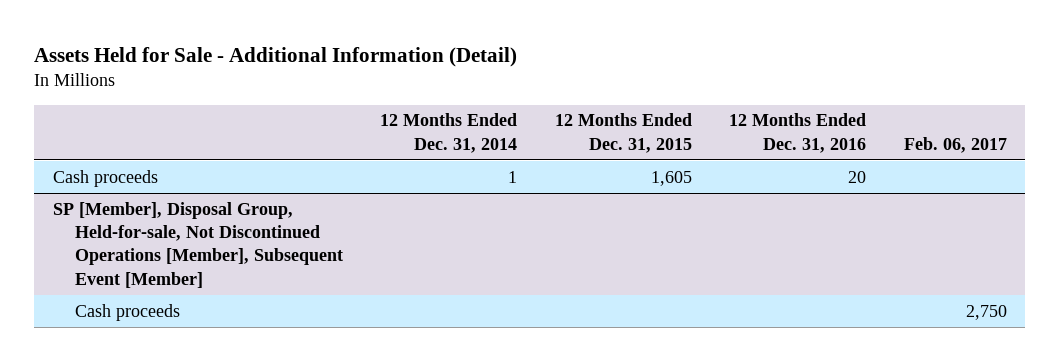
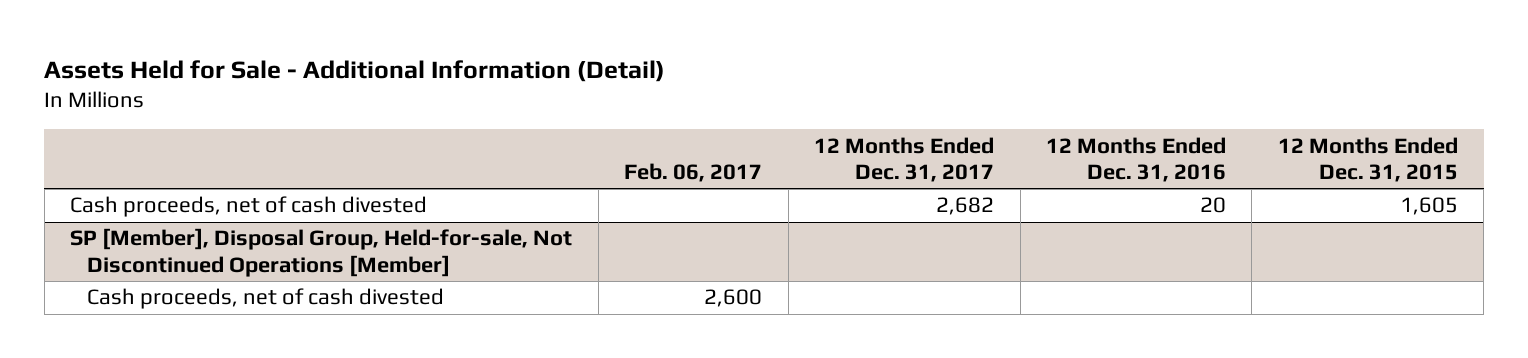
[380,113,518,153] 12 Months Ended Dec. 31, 2014 -> none
none -> [814,136,995,182] 12 Months Ended Dec. 31, 2017
[52,169,158,187] Cash proceeds -> [70,196,428,218] Cash proceeds, net of cash divested
[52,201,343,288] SP [Member], Disposal Group, Held-for-sale, Not Discontinued Operations [Member], Subsequent Event [Member] -> [70,228,573,277] SP [Member], Disposal Group, Held-for-sale, Not Discontinued Operations [Member]
[74,303,180,321] Cash proceeds -> [86,288,444,310] Cash proceeds, net of cash divested
[965,304,1007,320] 2,750 -> [704,289,763,308] 2,600

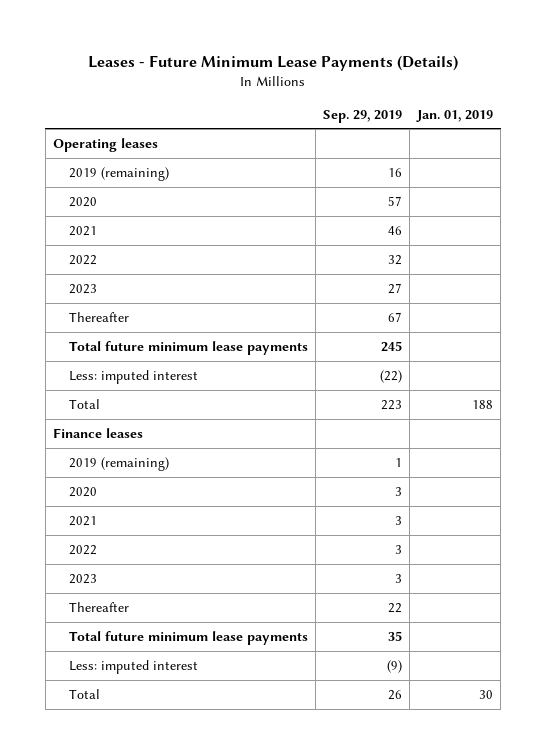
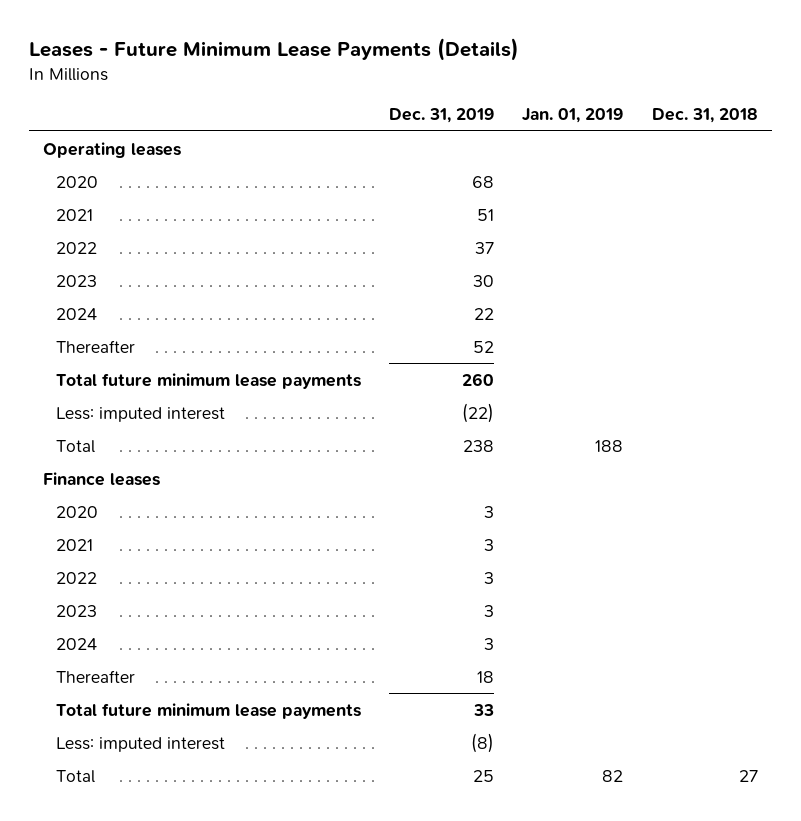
[323,109,403,123] Sep. 29, 2019 -> none
none -> [389,108,495,124] Dec. 31, 2019
none -> [651,108,758,124] Dec. 31, 2018
[69,166,170,181] 2019 (remaining) -> none
none -> [55,307,97,320] 2024
[69,456,170,471] 2019 (remaining) -> none
none -> [55,637,97,650] 2024
[479,689,494,699] 30 -> [602,769,624,782] 82

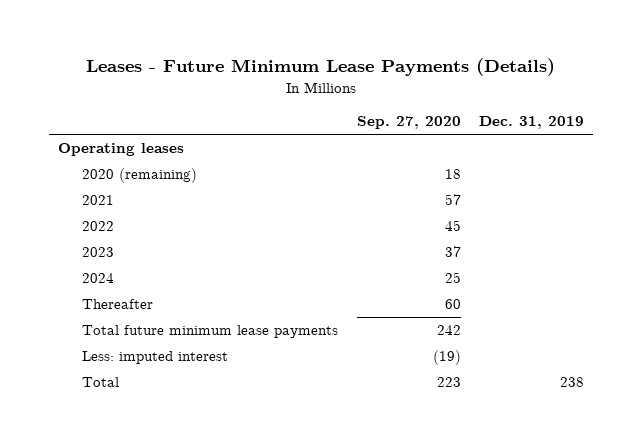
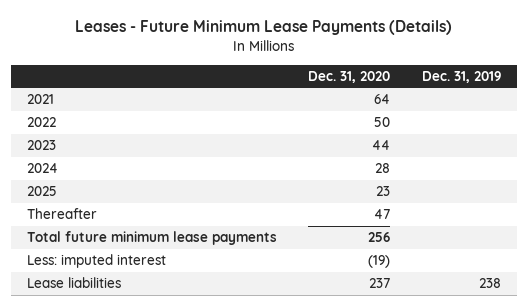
[356,116,461,130] Sep. 27, 2020 -> none
none -> [308,70,391,83] Dec. 31, 2020
[58,143,185,157] Operating leases -> none
[82,168,198,184] 2020 (remaining) -> none
none -> [26,186,57,197] 2025
[82,377,120,388] Total -> [26,277,121,289] Lease liabilities

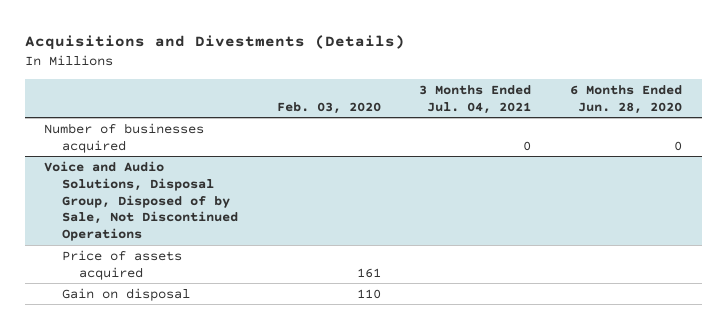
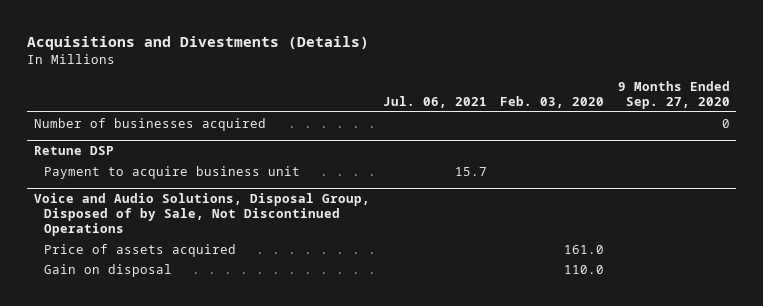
[419,84,532,114] 3 Months Ended Jul. 04, 2021 -> none
[570,84,683,114] 6 Months Ended Jun. 28, 2020 -> none
none -> [383,96,488,109] Jul. 06, 2021
none -> [617,81,730,110] 9 Months Ended Sep. 27, 2020
none -> [33,146,114,156] Retune DSP
none -> [44,165,301,179] Payment to acquire business unit
[356,267,381,278] 161 -> [564,244,605,254] 161.0
[356,288,381,299] 110 -> [564,264,605,274] 110.0

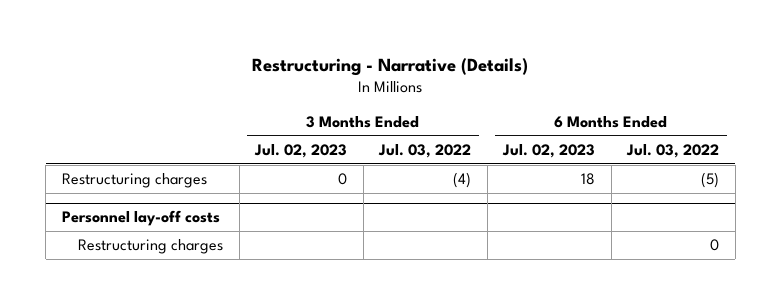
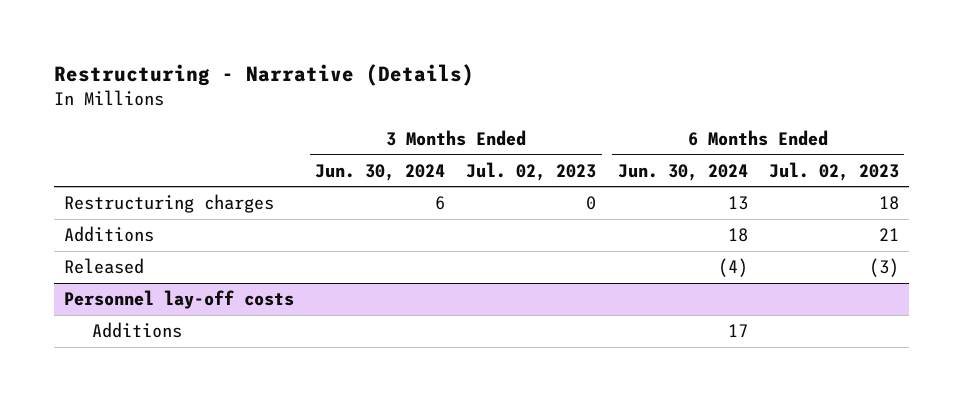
[378,144,472,159] Jul. 03, 2022 -> none
[626,144,720,159] Jul. 03, 2022 -> none
none -> [315,163,446,181] Jun. 30, 2024
none -> [617,163,748,181] Jun. 30, 2024
none -> [64,226,155,243] Additions
none -> [64,258,145,275] Released
[78,239,224,255] Restructuring charges -> none
none -> [92,322,183,339] Additions

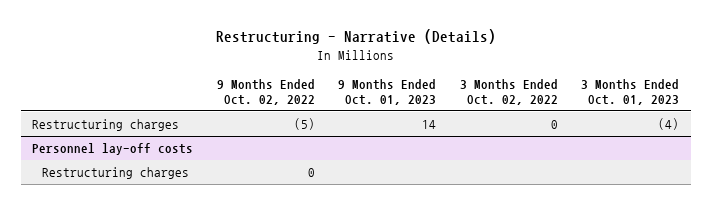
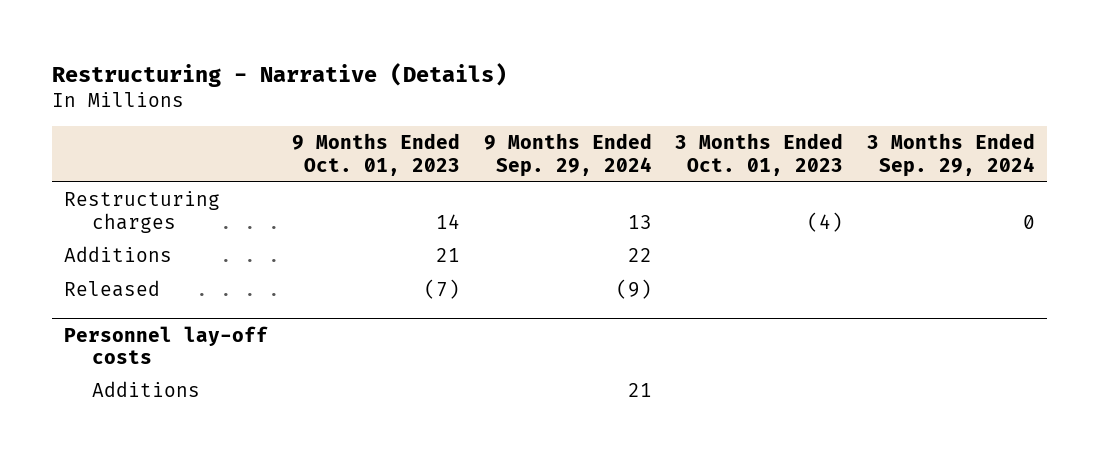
[216,78,315,105] 9 Months Ended Oct. 02, 2022 -> none
[459,78,558,105] 3 Months Ended Oct. 02, 2022 -> none
none -> [483,133,652,177] 9 Months Ended Sep. 29, 2024
none -> [867,133,1036,177] 3 Months Ended Sep. 29, 2024
none -> [64,246,173,263] Additions
none -> [64,280,161,298] Released
[41,166,189,179] Restructuring charges -> none
none -> [92,381,201,398] Additions

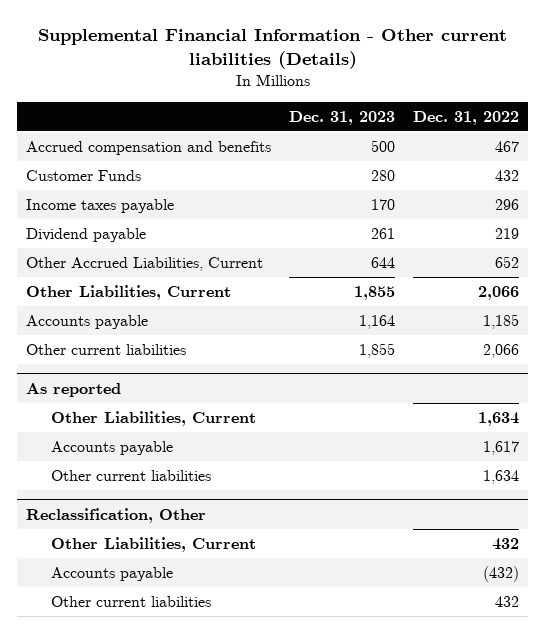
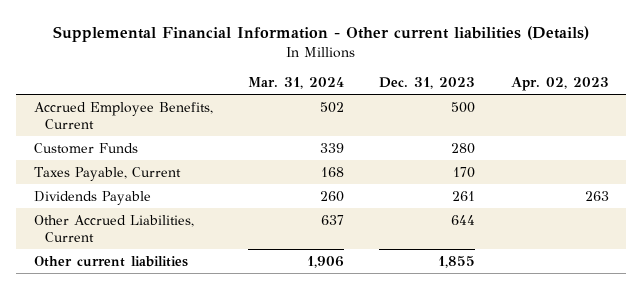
[412,110,519,125] Dec. 31, 2022 -> none
none -> [248,77,345,90] Mar. 31, 2024
none -> [510,77,609,92] Apr. 02, 2023
[26,140,272,155] Accrued compensation and benefits -> none
none -> [33,101,213,129] Accrued Employee Benefits, Current
[26,198,175,213] Income taxes payable -> [33,166,181,181] Taxes Payable, Current
[26,227,147,242] Dividend payable -> [33,190,151,205] Dividends Payable
[26,284,232,300] Other Liabilities, Current -> none
[26,314,149,329] Accounts payable -> none
[26,382,122,397] As reported -> none
[50,410,256,426] Other Liabilities, Current -> none
[50,440,173,455] Accounts payable -> none
[50,469,211,481] Other current liabilities -> none
[26,507,207,523] Reclassification, Other -> none
[50,536,256,552] Other Liabilities, Current -> none
[50,566,173,581] Accounts payable -> none
[50,595,211,607] Other current liabilities -> none

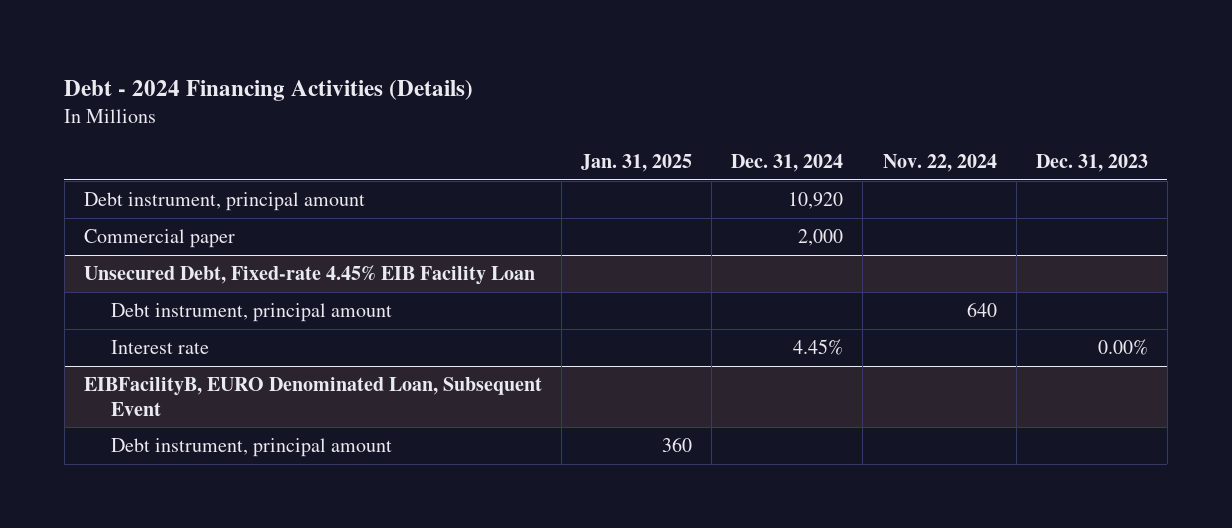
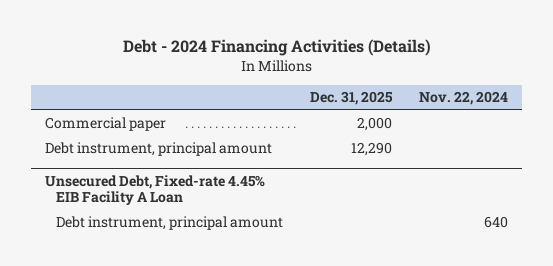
[581,153,693,172] Jan. 31, 2025 -> none
[731,153,844,172] Dec. 31, 2024 -> none
[1035,153,1148,172] Dec. 31, 2023 -> none
none -> [310,91,394,106] Dec. 31, 2025
[83,191,365,211] Debt instrument, principal amount -> [44,142,272,157] Debt instrument, principal amount
[83,264,535,285] Unsecured Debt, Fixed-rate 4.45% EIB Facility Loan -> [44,175,265,206] Unsecured Debt, Fixed-rate 4.45% EIB Facility A Loan
[110,339,209,354] Interest rate -> none
[83,376,542,416] EIBFacilityB, EURO Denominated Loan, Subsequent Event -> none
[110,437,392,457] Debt instrument, principal amount -> none

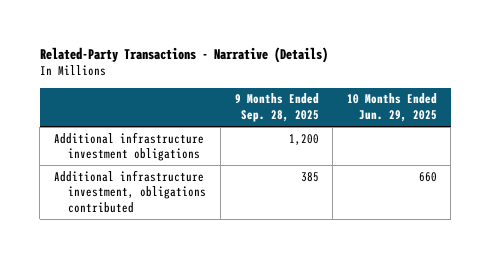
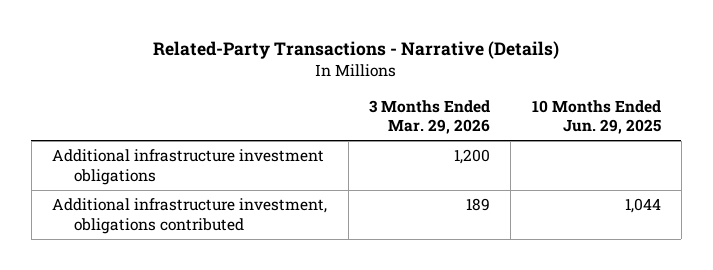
[234,93,319,123] 9 Months Ended Sep. 28, 2025 -> none
none -> [368,99,490,134] 3 Months Ended Mar. 29, 2026
[418,171,437,182] 660 -> [624,198,661,214] 1,044

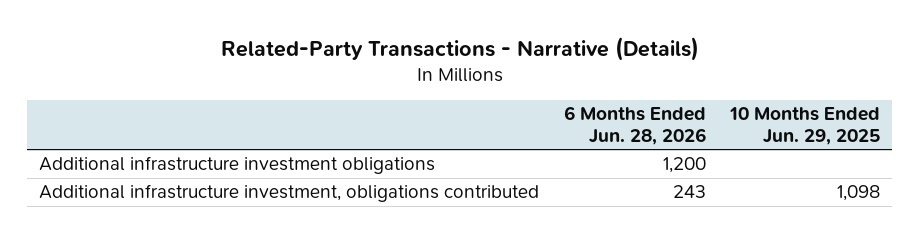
[368,99,490,134] 3 Months Ended Mar. 29, 2026 -> none
none -> [563,106,706,145] 6 Months Ended Jun. 28, 2026
[624,198,661,214] 1,044 -> [837,185,881,202] 1,098

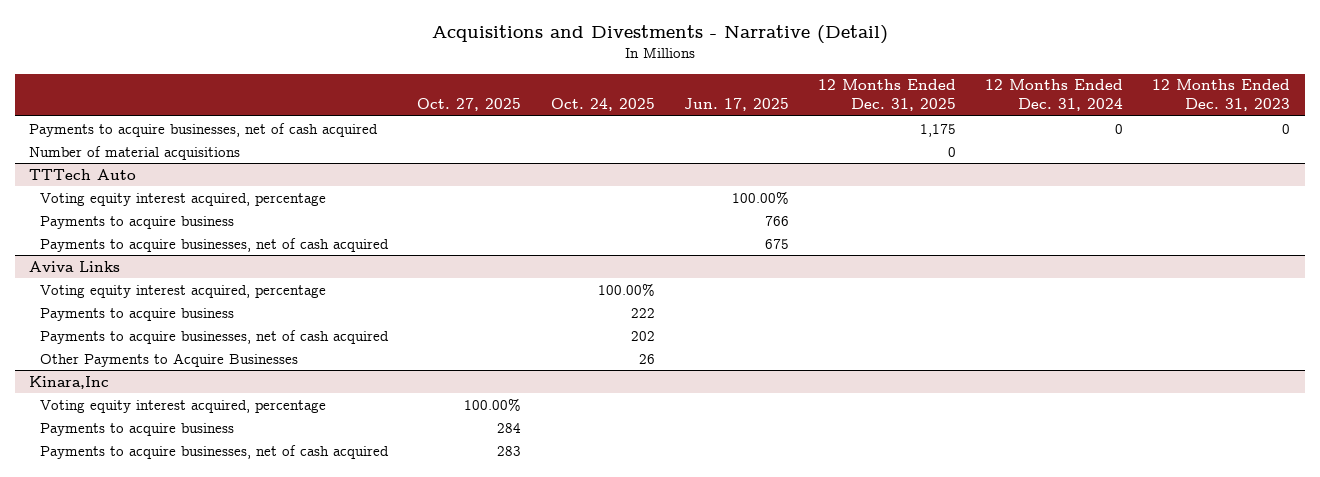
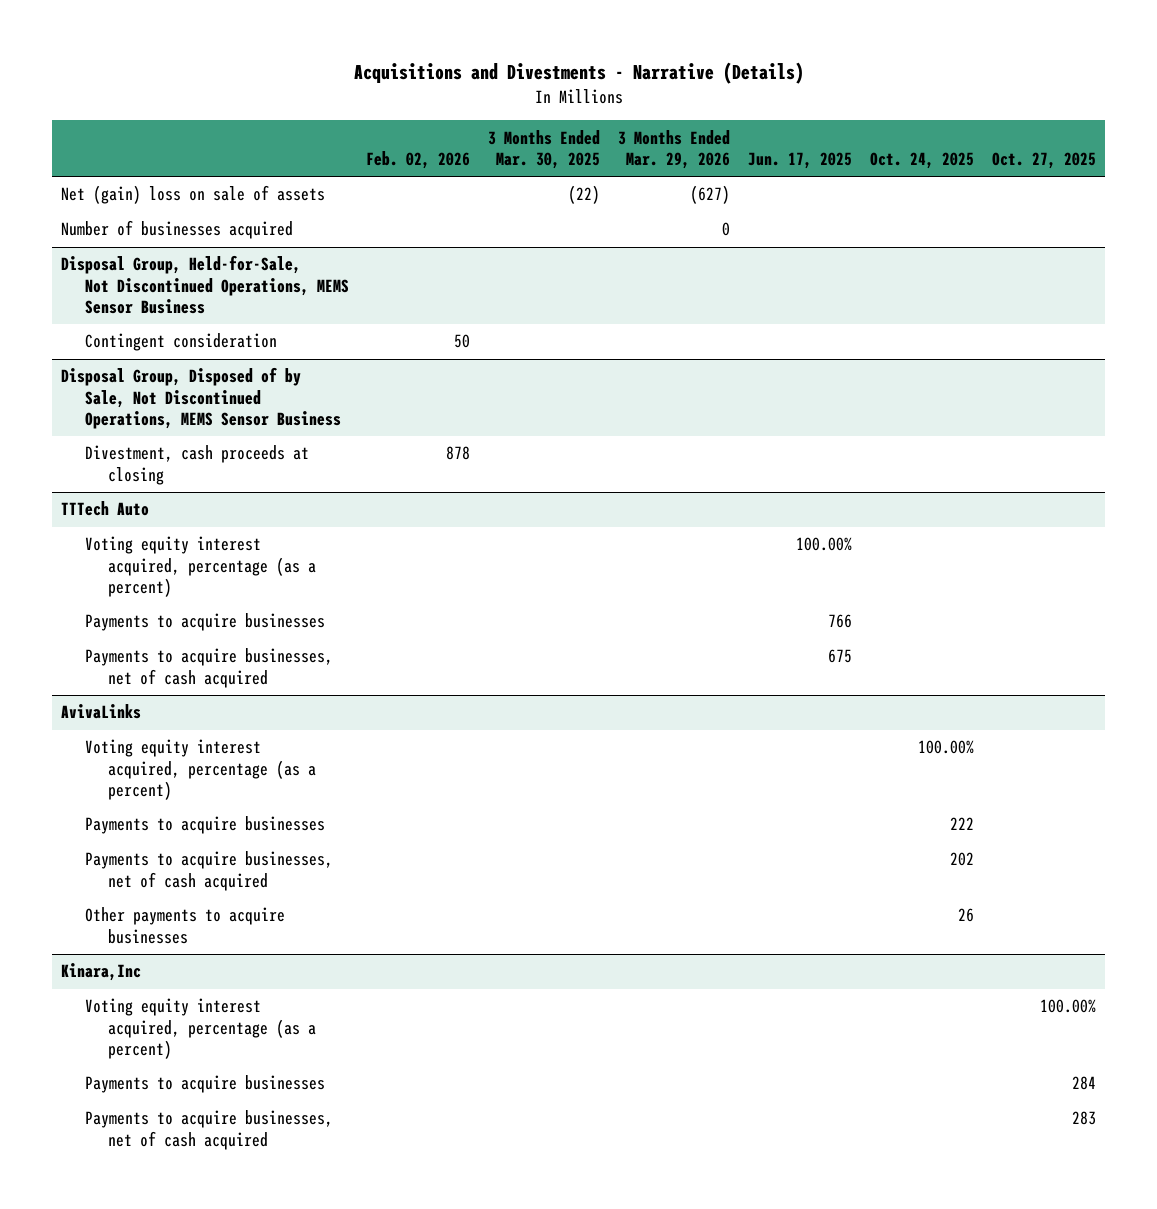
[431,25,888,45] Acquisitions and Divestments - Narrative (Detail) -> [353,62,804,85] Acquisitions and Divestments - Narrative (Details)
[817,79,956,112] 12 Months Ended Dec. 31, 2025 -> none
[985,79,1124,112] 12 Months Ended Dec. 31, 2024 -> none
[1152,79,1291,112] 12 Months Ended Dec. 31, 2023 -> none
none -> [366,150,471,169] Feb. 02, 2026
none -> [488,129,601,169] 3 Months Ended Mar. 30, 2025
none -> [618,129,731,169] 3 Months Ended Mar. 29, 2026
[29,122,379,137] Payments to acquire businesses, net of cash acquired -> none
none -> [61,185,326,205] Net (gain) loss on sale of assets
[29,145,241,160] Number of material acquisitions -> [61,220,294,240] Number of businesses acquired
none -> [61,255,349,314] Disposal Group, Held-for-Sale, Not Discontinued Operations, MEMS Sensor Business
none -> [84,333,277,352] Contingent consideration
none -> [61,367,341,429] Disposal Group, Disposed of by Sale, Not Discontinued Operations, MEMS Sensor Business
none -> [84,445,309,485] Divestment, cash proceeds at closing
[40,192,327,206] Voting equity interest acquired, percentage -> [84,536,316,597] Voting equity interest acquired, percentage (as a percent)
[40,215,235,229] Payments to acquire business -> [84,613,325,632] Payments to acquire businesses
[29,260,121,272] Aviva Links -> [61,704,142,720] AvivaLinks
[40,284,327,298] Voting equity interest acquired, percentage -> [84,739,316,800] Voting equity interest acquired, percentage (as a percent)
[40,307,235,321] Payments to acquire business -> [84,816,325,835] Payments to acquire businesses
[40,352,299,367] Other Payments to Acquire Businesses -> [84,907,285,944] Other payments to acquire businesses
[40,399,327,413] Voting equity interest acquired, percentage -> [84,998,316,1059] Voting equity interest acquired, percentage (as a percent)
[40,422,235,436] Payments to acquire business -> [84,1075,325,1094] Payments to acquire businesses

